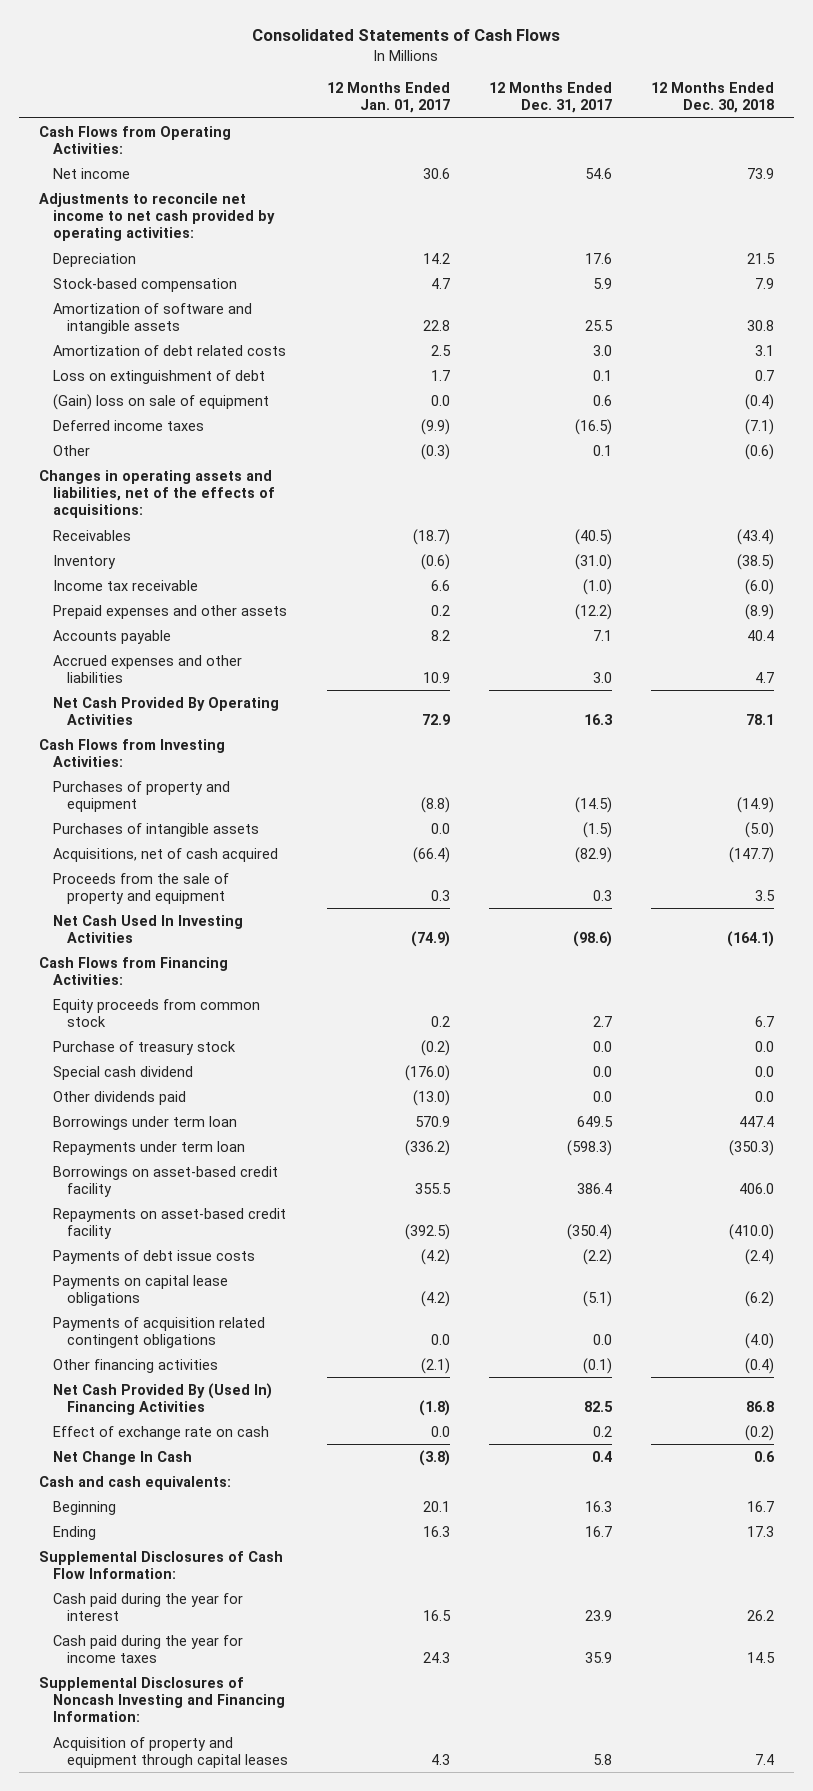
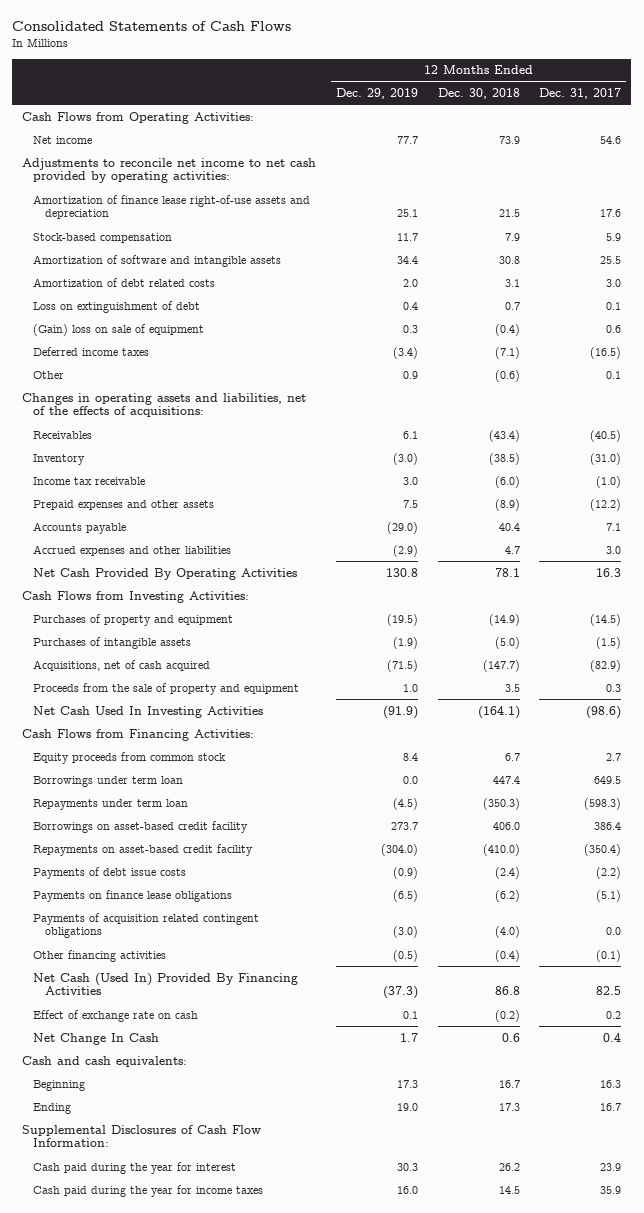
[327,82,451,114] 12 Months Ended Jan. 01, 2017 -> none
none -> [335,88,418,100] Dec. 29, 2019
[52,252,136,267] Depreciation -> [33,194,311,220] Amortization of finance lease right-of-use assets and depreciation
[52,1040,236,1055] Purchase of treasury stock -> none
[52,1065,193,1080] Special cash dividend -> none
[52,1090,186,1105] Other dividends paid -> none
[52,1274,228,1306] Payments on capital lease obligations -> [33,889,233,902] Payments on finance lease obligations
[52,1382,272,1415] Net Cash Provided By (Used In) Financing Activities -> [33,972,299,996] Net Cash (Used In) Provided By Financing Activities
[38,1676,285,1723] Supplemental Disclosures of Noncash Investing and Financing Information: -> none
[52,1736,288,1768] Acquisition of property and equipment through capital leases -> none

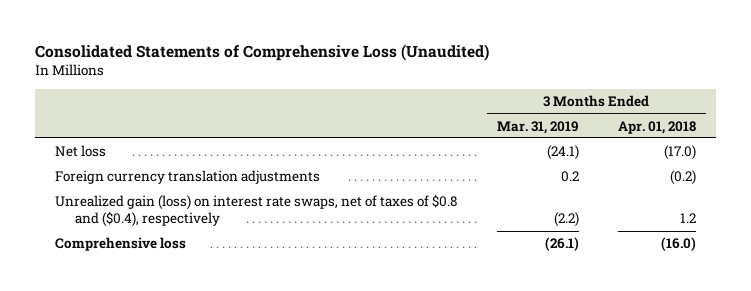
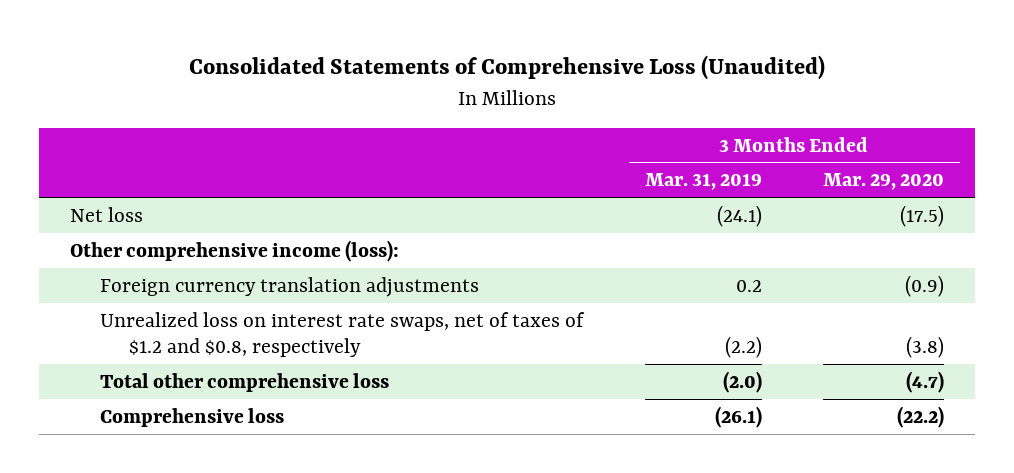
[617,120,696,134] Apr. 01, 2018 -> none
none -> [823,173,945,191] Mar. 29, 2020
none -> [70,239,400,262] Other comprehensive income (loss):
[55,194,458,228] Unrealized gain (loss) on interest rate swaps, net of taxes of $0.8 and ($0.4), respectively -> [99,311,585,358] Unrealized loss on interest rate swaps, net of taxes of $1.2 and $0.8, respectively
none -> [99,372,389,392] Total other comprehensive loss

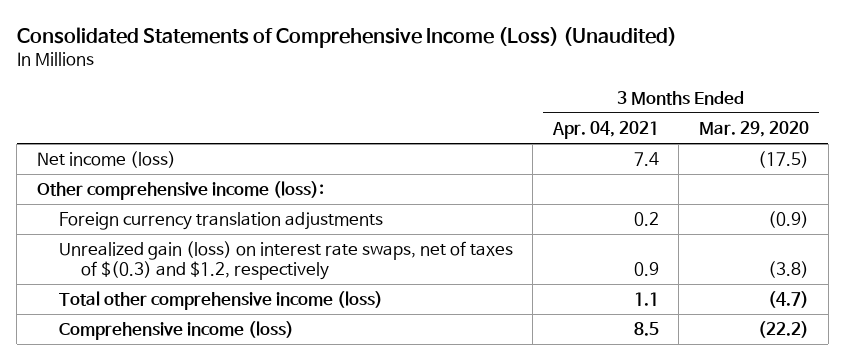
[189,55,826,81] Consolidated Statements of Comprehensive Loss (Unaudited) -> [16,26,677,48] Consolidated Statements of Comprehensive Income (Loss) (Unaudited)
[644,173,762,191] Mar. 31, 2019 -> none
none -> [551,121,659,140] Apr. 04, 2021
[70,206,144,222] Net loss -> [36,151,176,169] Net income (loss)
[99,311,585,358] Unrealized loss on interest rate swaps, net of taxes of $1.2 and $0.8, respectively -> [58,241,513,280] Unrealized gain (loss) on interest rate swaps, net of taxes of $(0.3) and $1.2, respectively
[99,372,389,392] Total other comprehensive loss -> [58,291,383,311] Total other comprehensive income (loss)
[99,407,284,427] Comprehensive loss -> [58,321,294,341] Comprehensive income (loss)

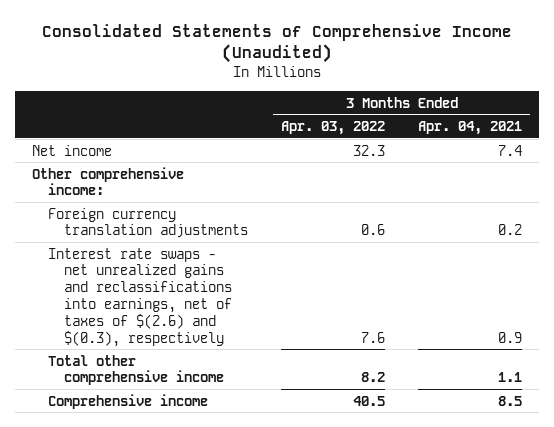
[16,26,677,48] Consolidated Statements of Comprehensive Income (Loss) (Unaudited) -> [41,23,512,64] Consolidated Statements of Comprehensive Income (Unaudited)
[698,121,809,138] Mar. 29, 2020 -> none
none -> [281,121,386,136] Apr. 03, 2022
[36,151,176,169] Net income (loss) -> [31,144,112,156] Net income
[36,181,324,201] Other comprehensive income (loss): -> [31,166,184,196] Other comprehensive income:
[58,241,513,280] Unrealized gain (loss) on interest rate swaps, net of taxes of $(0.3) and $1.2, respectively -> [47,247,232,347] Interest rate swaps - net unrealized gains and reclassifications into earnings, net of taxes of $(2.6) and $(0.3), respectively
[58,291,383,311] Total other comprehensive income (loss) -> [47,354,224,386] Total other comprehensive income
[58,321,294,341] Comprehensive income (loss) -> [47,393,208,409] Comprehensive income

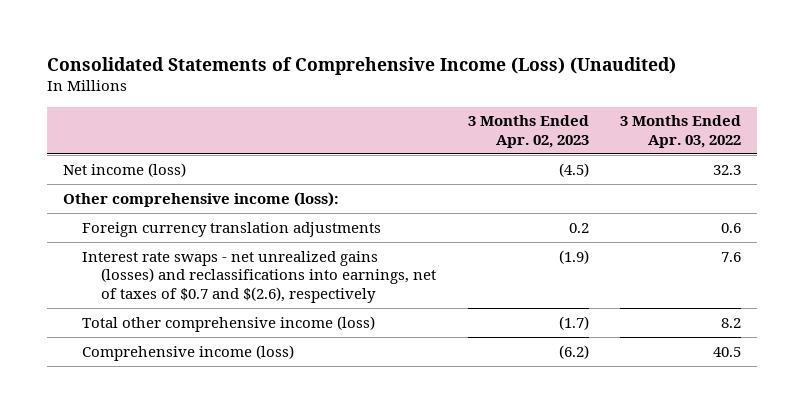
[41,23,512,64] Consolidated Statements of Comprehensive Income (Unaudited) -> [47,56,677,75] Consolidated Statements of Comprehensive Income (Loss) (Unaudited)
[418,121,523,136] Apr. 04, 2021 -> none
none -> [467,115,589,148] 3 Months Ended Apr. 02, 2023
[31,144,112,156] Net income -> [62,162,186,177] Net income (loss)
[31,166,184,196] Other comprehensive income: -> [62,191,339,207] Other comprehensive income (loss):
[47,247,232,347] Interest rate swaps - net unrealized gains and reclassifications into earnings, net of taxes of $(2.6) and $(0.3), respectively -> [82,250,437,303] Interest rate swaps - net unrealized gains (losses) and reclassifications into earnings, net of taxes of $0.7 and $(2.6), respectively
[47,354,224,386] Total other comprehensive income -> [82,315,376,332] Total other comprehensive income (loss)
[47,393,208,409] Comprehensive income -> [82,344,295,361] Comprehensive income (loss)

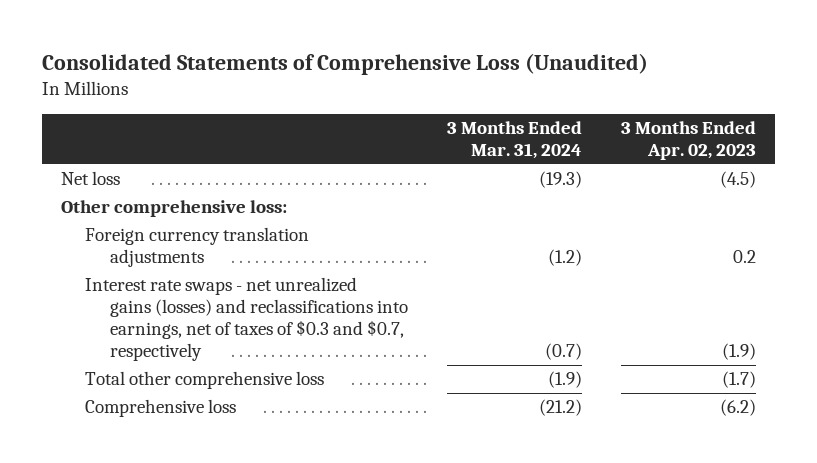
[47,56,677,75] Consolidated Statements of Comprehensive Income (Loss) (Unaudited) -> [41,53,648,76] Consolidated Statements of Comprehensive Loss (Unaudited)
[620,115,742,148] 3 Months Ended Apr. 03, 2022 -> none
none -> [446,121,582,160] 3 Months Ended Mar. 31, 2024
[62,162,186,177] Net income (loss) -> [61,171,121,186] Net loss
[62,191,339,207] Other comprehensive income (loss): -> [61,200,288,218] Other comprehensive loss:
[82,250,437,303] Interest rate swaps - net unrealized gains (losses) and reclassifications into earnings, net of taxes of $0.7 and $(2.6), respectively -> [85,277,408,362] Interest rate swaps - net unrealized gains (losses) and reclassifications into earnings, net of taxes of $0.3 and $0.7, respectively
[82,315,376,332] Total other comprehensive income (loss) -> [85,371,325,390] Total other comprehensive loss
[82,344,295,361] Comprehensive income (loss) -> [85,399,237,418] Comprehensive loss

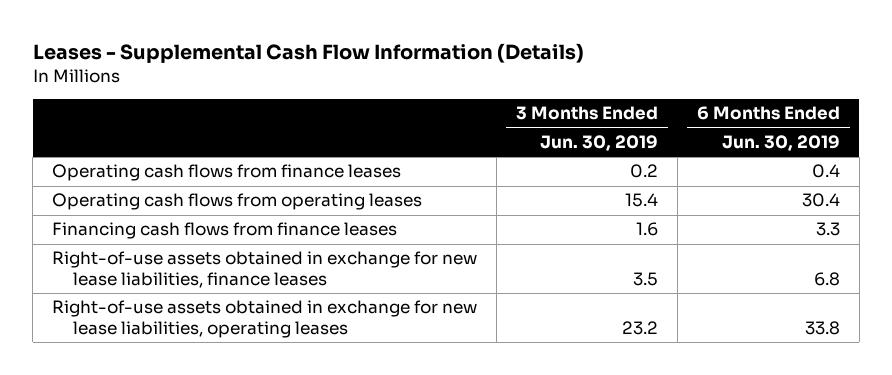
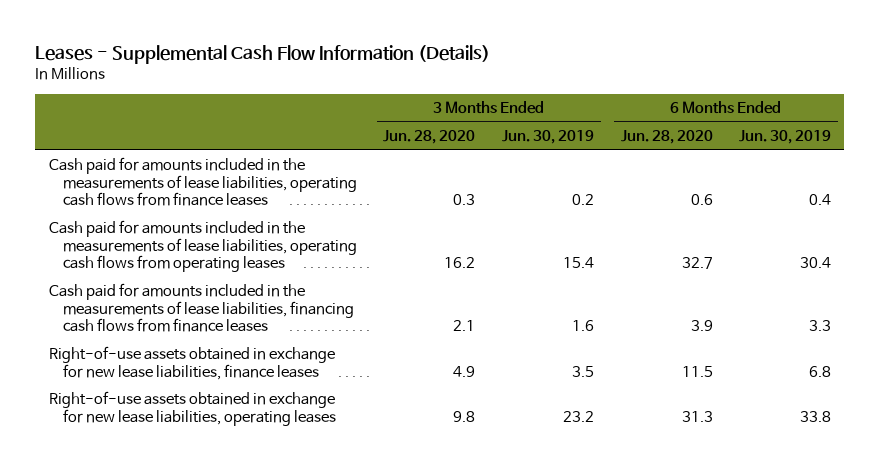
none -> [383,130,476,145] Jun. 28, 2020
none -> [620,130,713,145] Jun. 28, 2020
[52,164,402,182] Operating cash flows from finance leases -> [48,157,357,207] Cash paid for amounts included in the measurements of lease liabilities, operating cash flows from finance leases
[52,193,423,211] Operating cash flows from operating leases -> [48,220,357,273] Cash paid for amounts included in the measurements of lease liabilities, operating cash flows from operating leases
[52,222,398,240] Financing cash flows from finance leases -> [48,283,354,333] Cash paid for amounts included in the measurements of lease liabilities, financing cash flows from finance leases

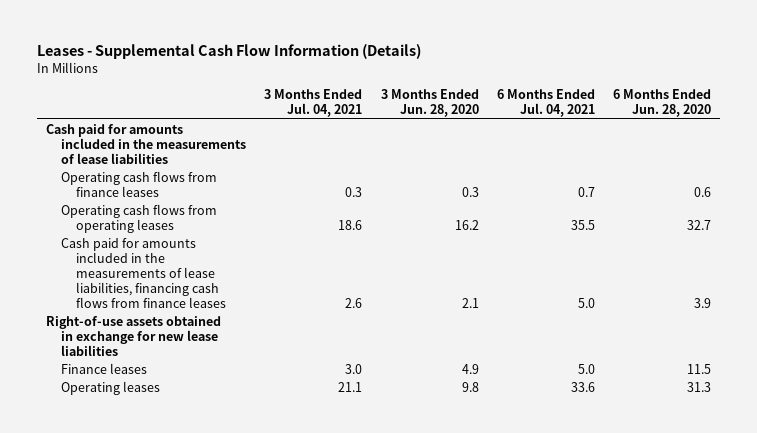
[501,130,594,145] Jun. 30, 2019 -> none
[739,130,832,145] Jun. 30, 2019 -> none
none -> [264,89,363,118] 3 Months Ended Jul. 04, 2021
none -> [496,89,595,118] 6 Months Ended Jul. 04, 2021
none -> [45,123,247,164] Cash paid for amounts included in the measurements of lease liabilities
[48,157,357,207] Cash paid for amounts included in the measurements of lease liabilities, operating cash flows from finance leases -> [61,170,218,197] Operating cash flows from finance leases
[48,220,357,273] Cash paid for amounts included in the measurements of lease liabilities, operating cash flows from operating leases -> [61,203,218,233] Operating cash flows from operating leases
none -> [45,315,221,356] Right-of-use assets obtained in exchange for new lease liabilities
[48,346,335,380] Right-of-use assets obtained in exchange for new lease liabilities, finance leases -> [61,362,148,374] Finance leases
[48,391,336,426] Right-of-use assets obtained in exchange for new lease liabilities, operating leases -> [61,380,161,395] Operating leases

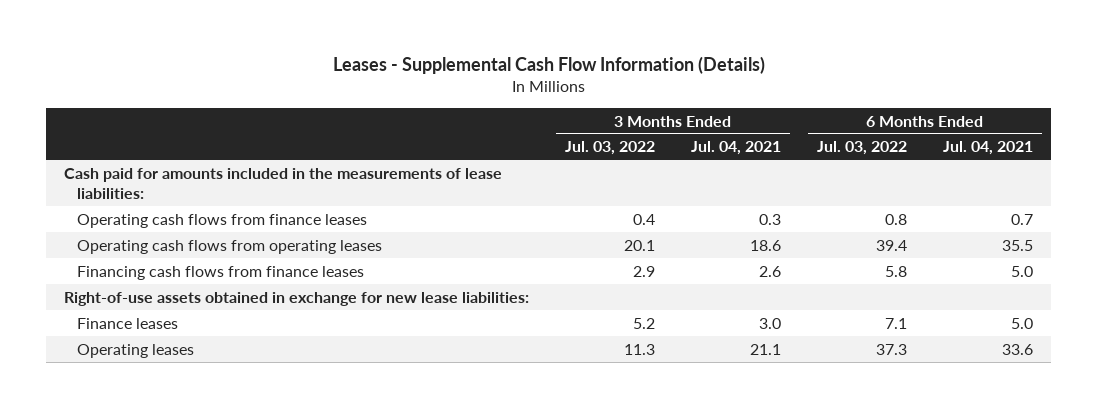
[380,89,479,118] 3 Months Ended Jun. 28, 2020 -> none
[613,89,712,118] 6 Months Ended Jun. 28, 2020 -> none
none -> [565,141,656,156] Jul. 03, 2022
none -> [817,141,908,156] Jul. 03, 2022
[45,123,247,164] Cash paid for amounts included in the measurements of lease liabilities -> [64,167,503,199] Cash paid for amounts included in the measurements of lease liabilities:
[61,237,227,308] Cash paid for amounts included in the measurements of lease liabilities, financing cash flows from finance leases -> [76,265,364,280] Financing cash flows from finance leases
[45,315,221,356] Right-of-use assets obtained in exchange for new lease liabilities -> [64,291,530,306] Right-of-use assets obtained in exchange for new lease liabilities:

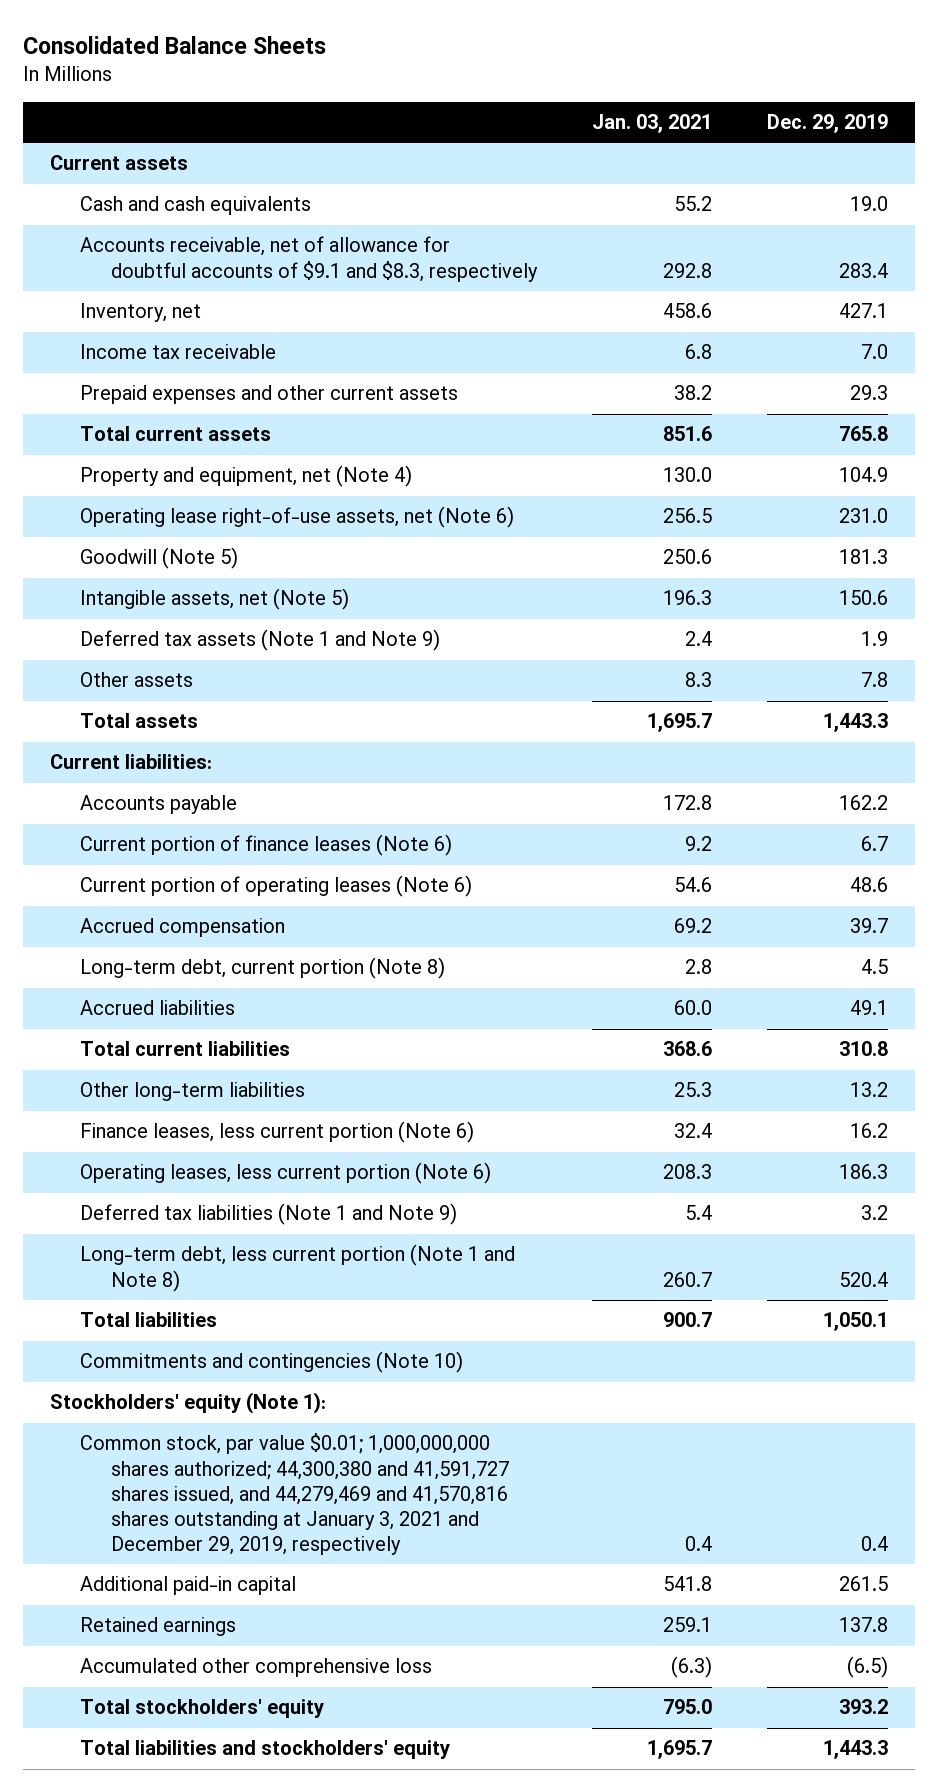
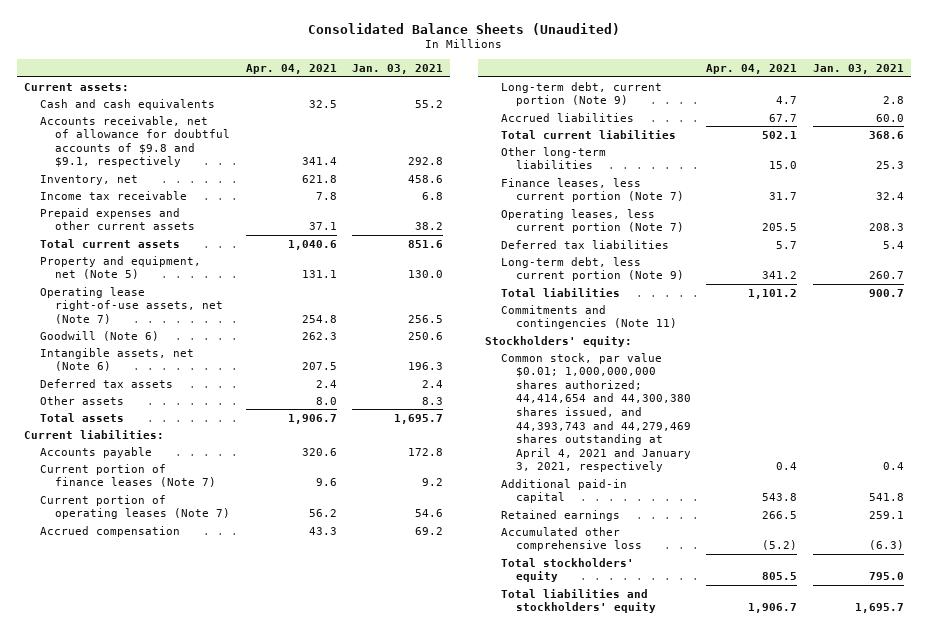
[22,36,326,55] Consolidated Balance Sheets -> [307,22,620,35] Consolidated Balance Sheets (Unaudited)
[766,114,888,134] Dec. 29, 2019 -> none
none -> [245,63,337,74] Apr. 04, 2021
[50,155,189,171] Current assets -> [24,82,130,91] Current assets:
[80,236,538,282] Accounts receivable, net of allowance for doubtful accounts of $9.1 and $8.3, respectively -> [39,115,231,168] Accounts receivable, net of allowance for doubtful accounts of $9.8 and $9.1, respectively
[80,465,413,488] Property and equipment, net (Note 4) -> [39,255,201,280] Property and equipment, net (Note 5)
[80,506,515,529] Operating lease right-of-use assets, net (Note 6) -> [39,286,224,324] Operating lease right-of-use assets, net (Note 7)
[80,547,239,570] Goodwill (Note 5) -> [39,330,159,341] Goodwill (Note 6)
[80,588,350,611] Intangible assets, net (Note 5) -> [39,347,194,372] Intangible assets, net (Note 6)
[80,629,441,652] Deferred tax assets (Note 1 and Note 9) -> [39,378,173,388] Deferred tax assets
[80,834,453,857] Current portion of finance leases (Note 6) -> [39,463,217,488] Current portion of finance leases (Note 7)
[80,875,473,898] Current portion of operating leases (Note 6) -> [39,494,231,520] Current portion of operating leases (Note 7)
[80,957,446,980] Long-term debt, current portion (Note 8) -> [500,81,662,107] Long-term debt, current portion (Note 9)
[80,1121,475,1144] Finance leases, less current portion (Note 6) -> [500,177,685,203] Finance leases, less current portion (Note 7)
[80,1162,492,1185] Operating leases, less current portion (Note 6) -> [500,208,685,234] Operating leases, less current portion (Note 7)
[80,1203,458,1226] Deferred tax liabilities (Note 1 and Note 9) -> [500,239,669,249] Deferred tax liabilities
[80,1244,516,1292] Long-term debt, less current portion (Note 1 and Note 8) -> [500,256,685,282] Long-term debt, less current portion (Note 9)
[80,1351,464,1374] Commitments and contingencies (Note 10) -> [500,304,678,330] Commitments and contingencies (Note 11)
[50,1392,327,1415] Stockholders' equity (Note 1): -> [485,335,633,347] Stockholders' equity:
[80,1433,509,1556] Common stock, par value $0.01; 1,000,000,000 shares authorized; 44,300,380 and 41,591,727 shares issued, and 44,279,469 and 41,570,816 shares outstanding at January 3, 2021 and December 29, 2019, respectively -> [500,352,692,473] Common stock, par value $0.01; 1,000,000,000 shares authorized; 44,414,654 and 44,300,380 shares issued, and 44,393,743 and 44,279,469 shares outstanding at April 4, 2021 and January 3, 2021, respectively

